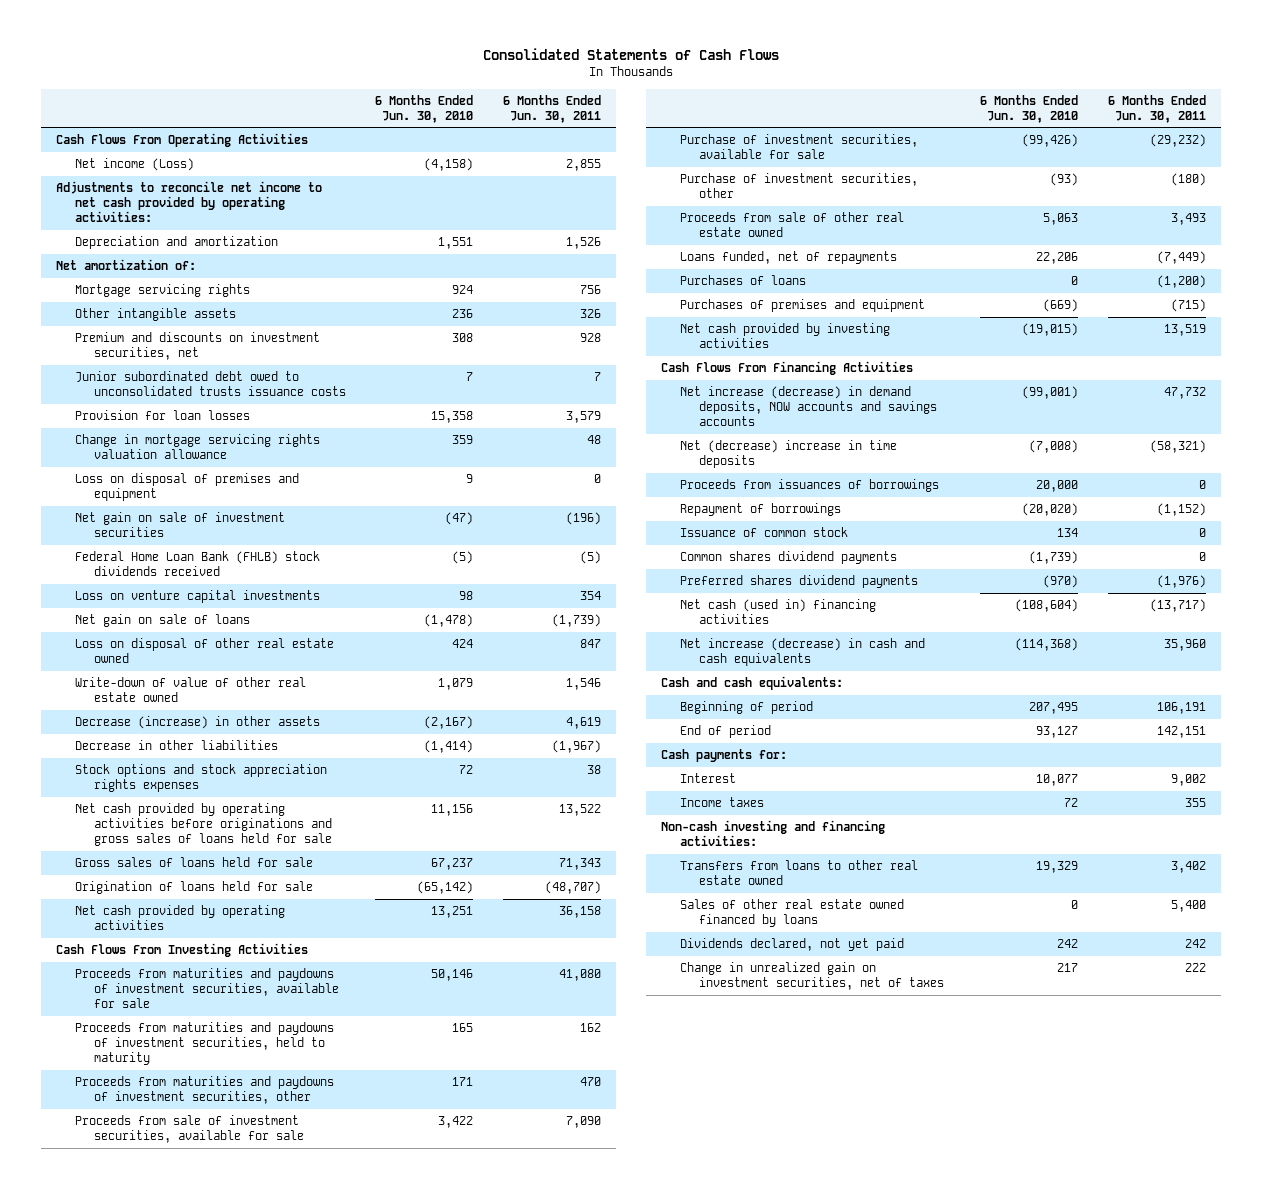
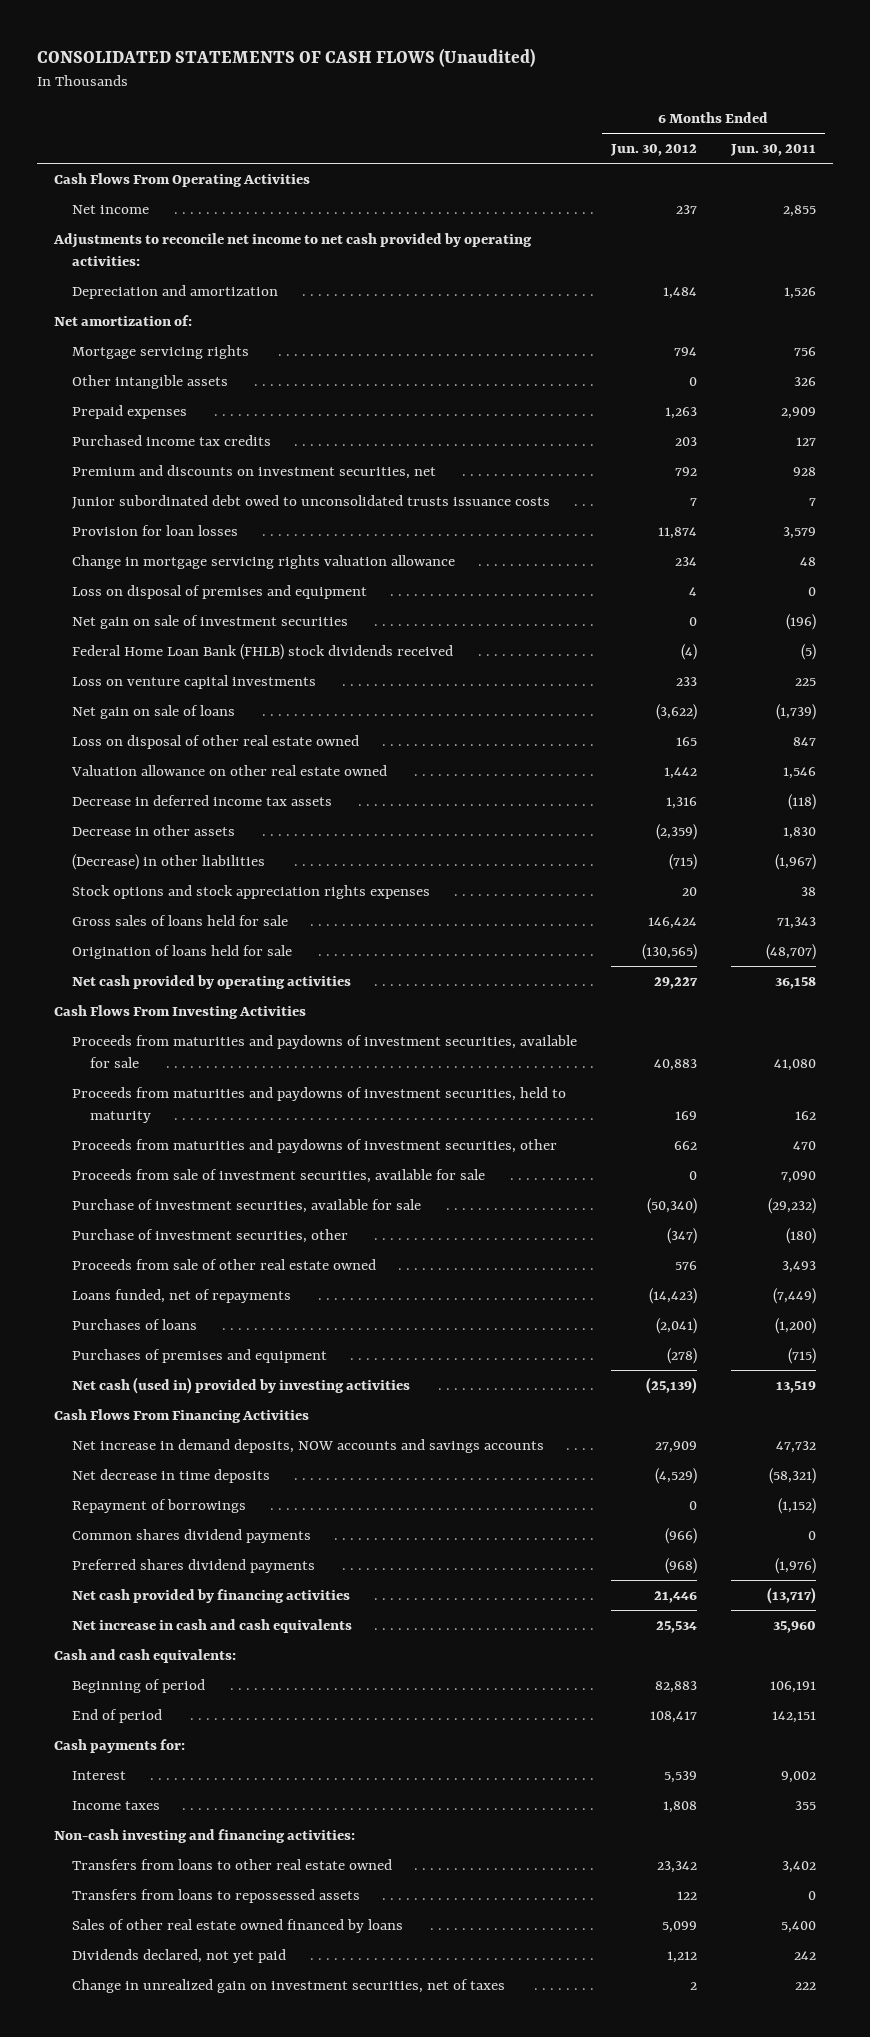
[482,48,779,61] Consolidated Statements of Cash Flows -> [36,48,535,68] CONSOLIDATED STATEMENTS OF CASH FLOWS (Unaudited)
[375,94,474,123] 6 Months Ended Jun. 30, 2010 -> none
none -> [609,143,697,156] Jun. 30, 2012
[74,158,194,172] Net income (Loss) -> [71,204,149,214] Net income
none -> [71,404,187,419] Prepaid expenses
none -> [71,434,271,446] Purchased income tax credits
[580,591,602,601] 354 -> [795,677,817,686] 225
[74,677,306,703] Write-down of value of other real estate owned -> [70,764,387,776] Valuation allowance on other real estate owned
none -> [71,794,332,806] Decrease in deferred income tax assets
[74,716,320,730] Decrease (increase) in other assets -> [71,824,235,836] Decrease in other assets
[566,717,602,730] 4,619 -> [783,826,817,839] 1,830
[74,740,278,751] Decrease in other liabilities -> [71,853,265,870] (Decrease) in other liabilities
[74,803,332,846] Net cash provided by operating activities before originations and gross sales of loans held for sale -> none
[679,323,890,349] Net cash provided by investing activities -> [71,1376,410,1394] Net cash (used in) provided by investing activities
[679,479,939,493] Proceeds from issuances of borrowings -> none
[679,386,937,426] Net increase (decrease) in demand deposits, NOW accounts and savings accounts -> [71,1438,544,1453] Net increase in demand deposits, NOW accounts and savings accounts
[679,440,897,469] Net (decrease) increase in time deposits -> [71,1468,270,1483] Net decrease in time deposits
[679,527,848,538] Issuance of common stock -> none
[679,599,876,625] Net cash (used in) financing activities -> [71,1588,350,1603] Net cash provided by financing activities
[679,638,925,667] Net increase (decrease) in cash and cash equivalents -> [71,1618,352,1633] Net increase in cash and cash equivalents
none -> [71,1888,360,1903] Transfers from loans to repossessed assets

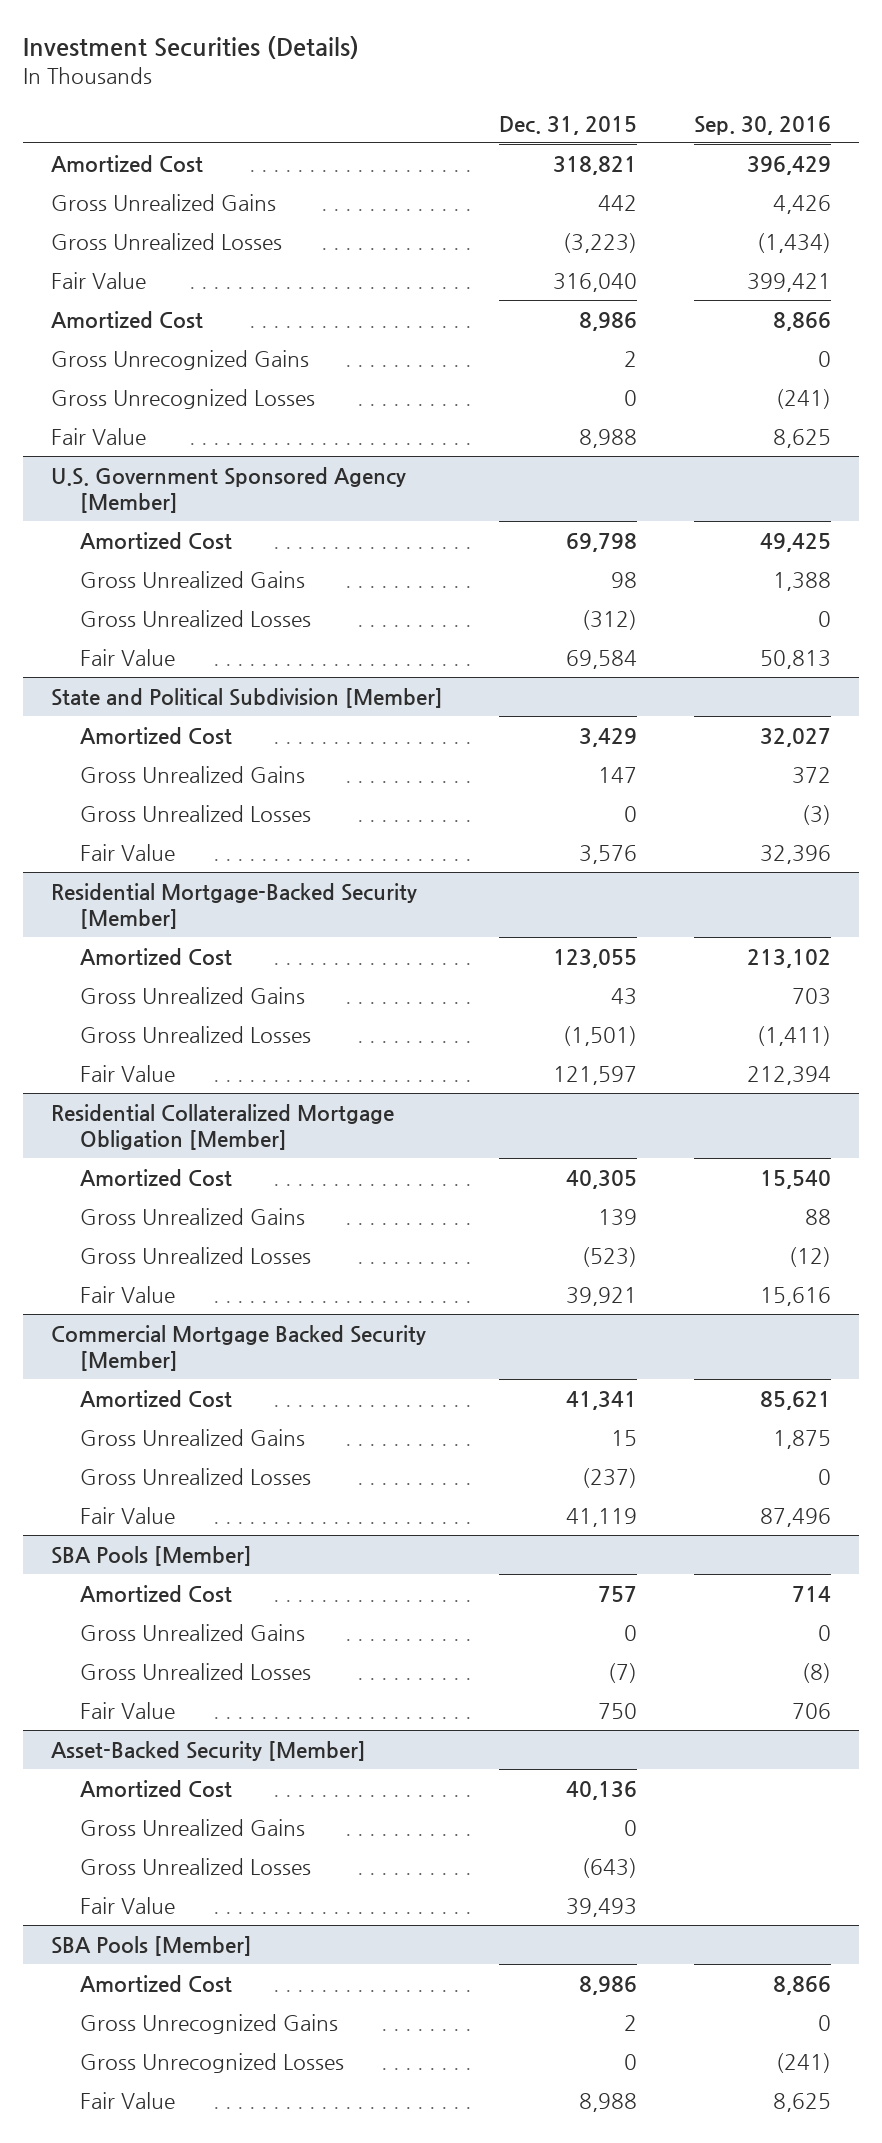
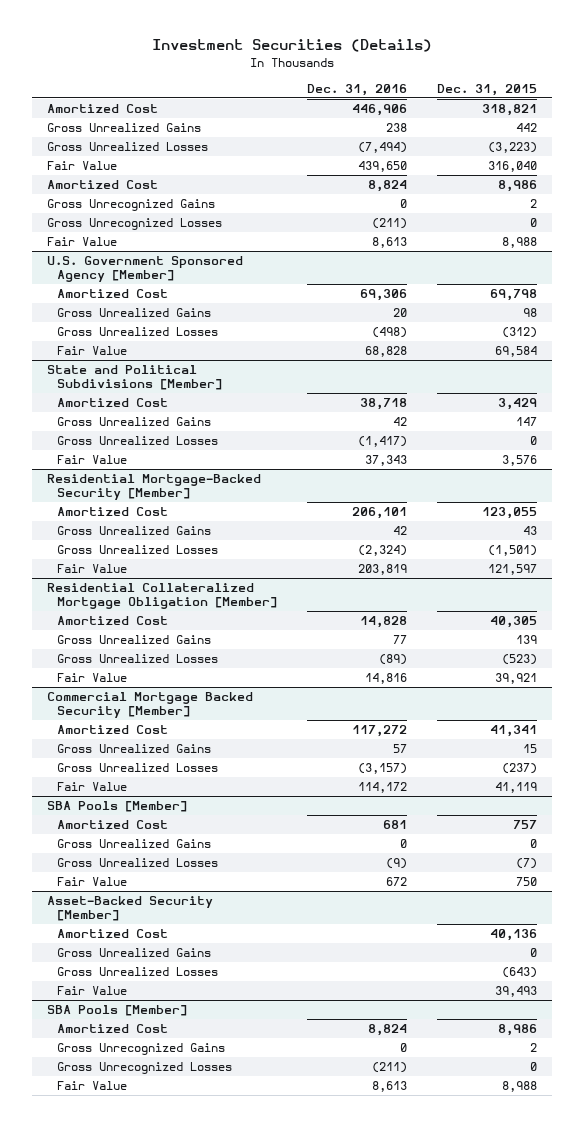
[694,115,832,135] Sep. 30, 2016 -> none
none -> [307,83,408,96] Dec. 31, 2016
[50,687,443,708] State and Political Subdivision [Member] -> [46,365,223,391] State and Political Subdivisions [Member]

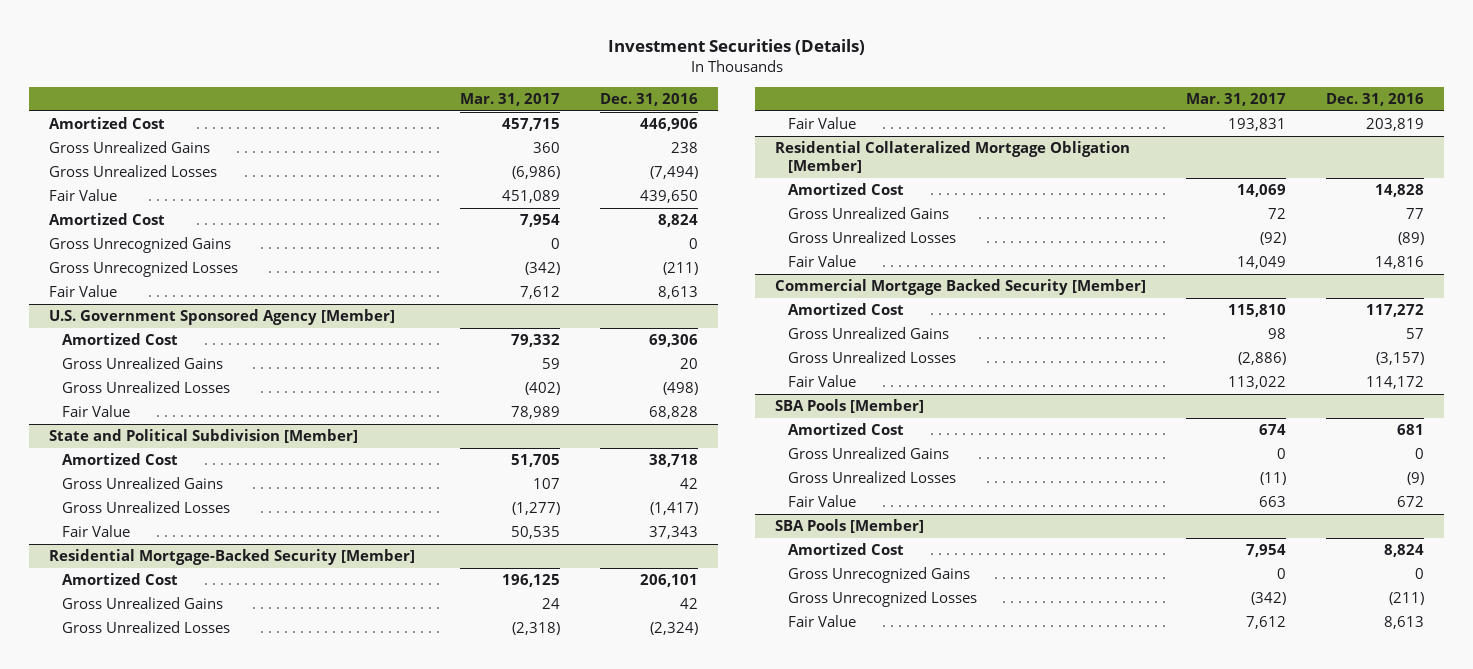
[436,83,537,96] Dec. 31, 2015 -> none
none -> [459,93,560,107] Mar. 31, 2017
[46,365,223,391] State and Political Subdivisions [Member] -> [48,429,358,444] State and Political Subdivision [Member]
[46,896,213,922] Asset-Backed Security [Member] -> none
[57,929,169,939] Amortized Cost -> none
[57,948,212,958] Gross Unrealized Gains -> none
[57,967,219,977] Gross Unrealized Losses -> none
[57,986,128,996] Fair Value -> none

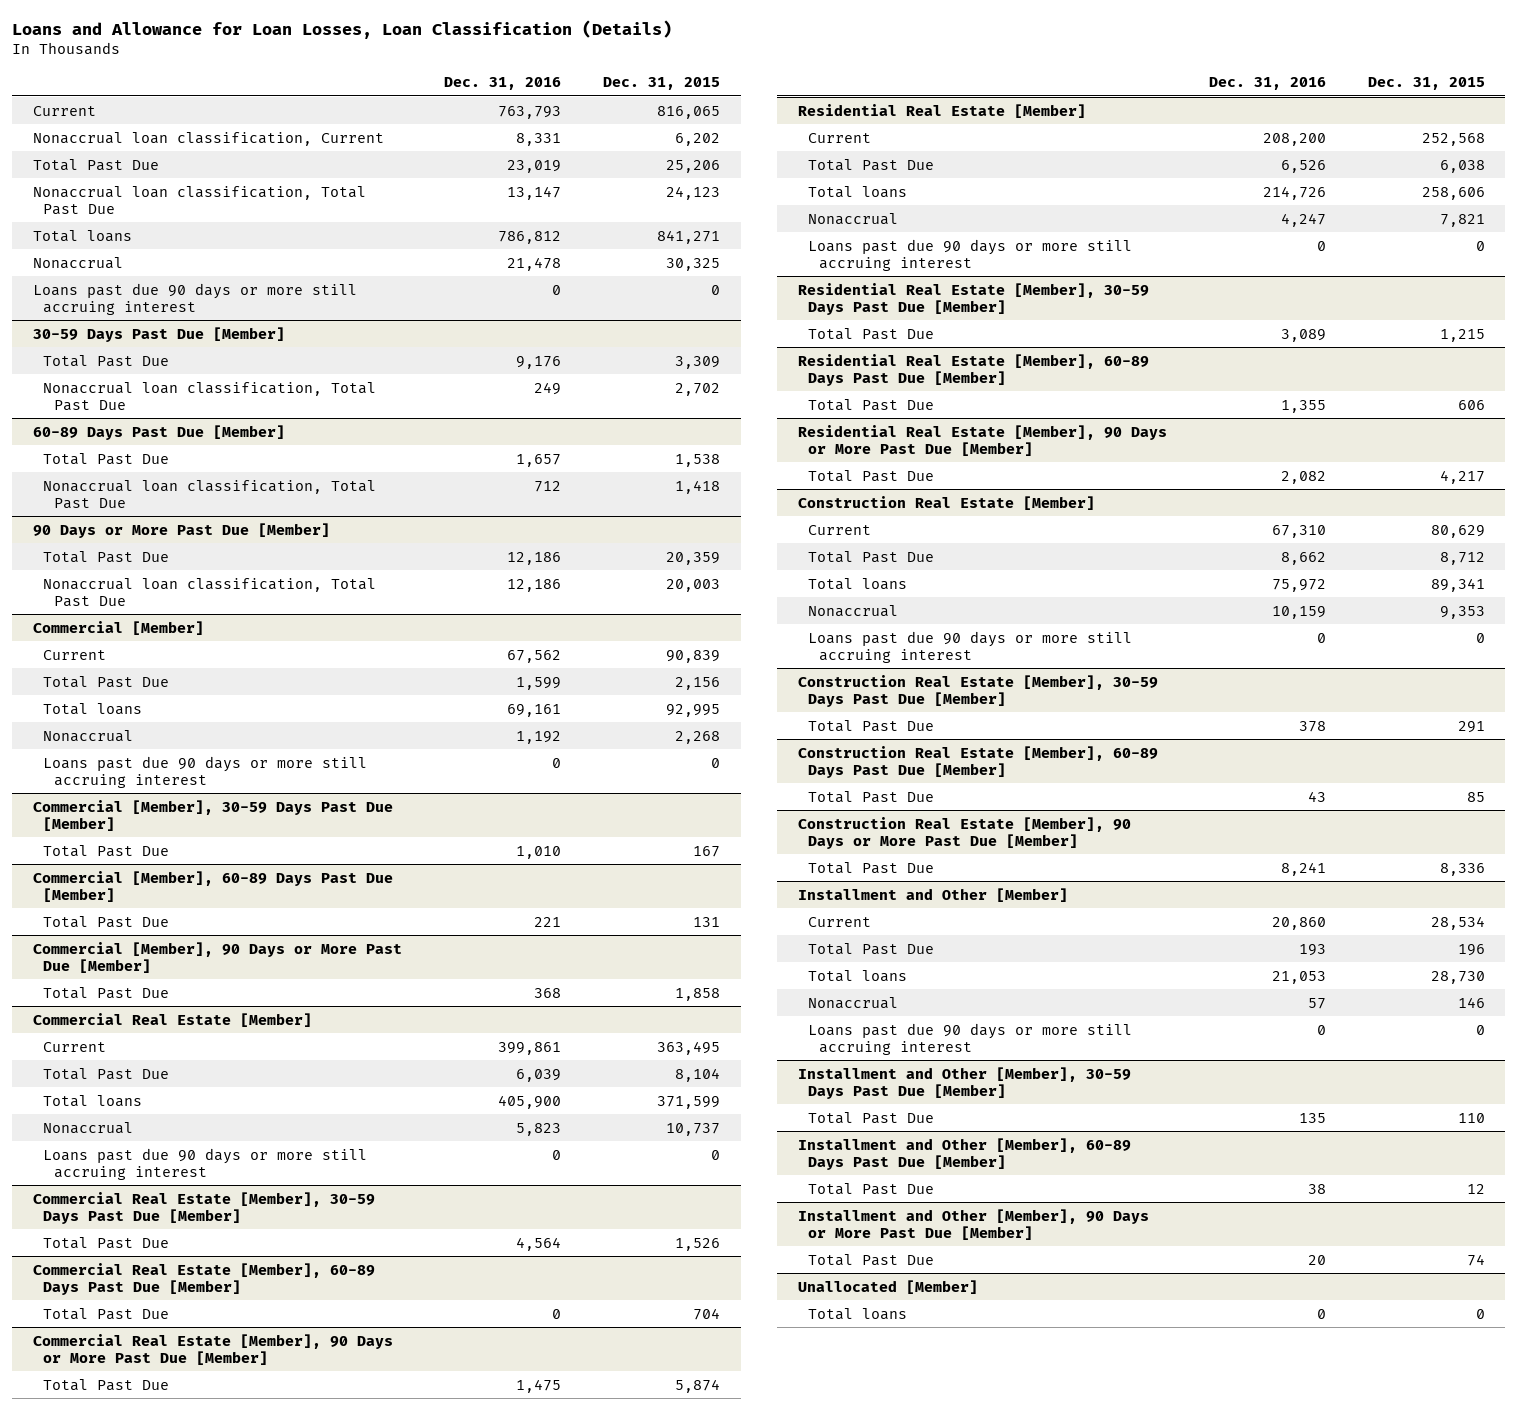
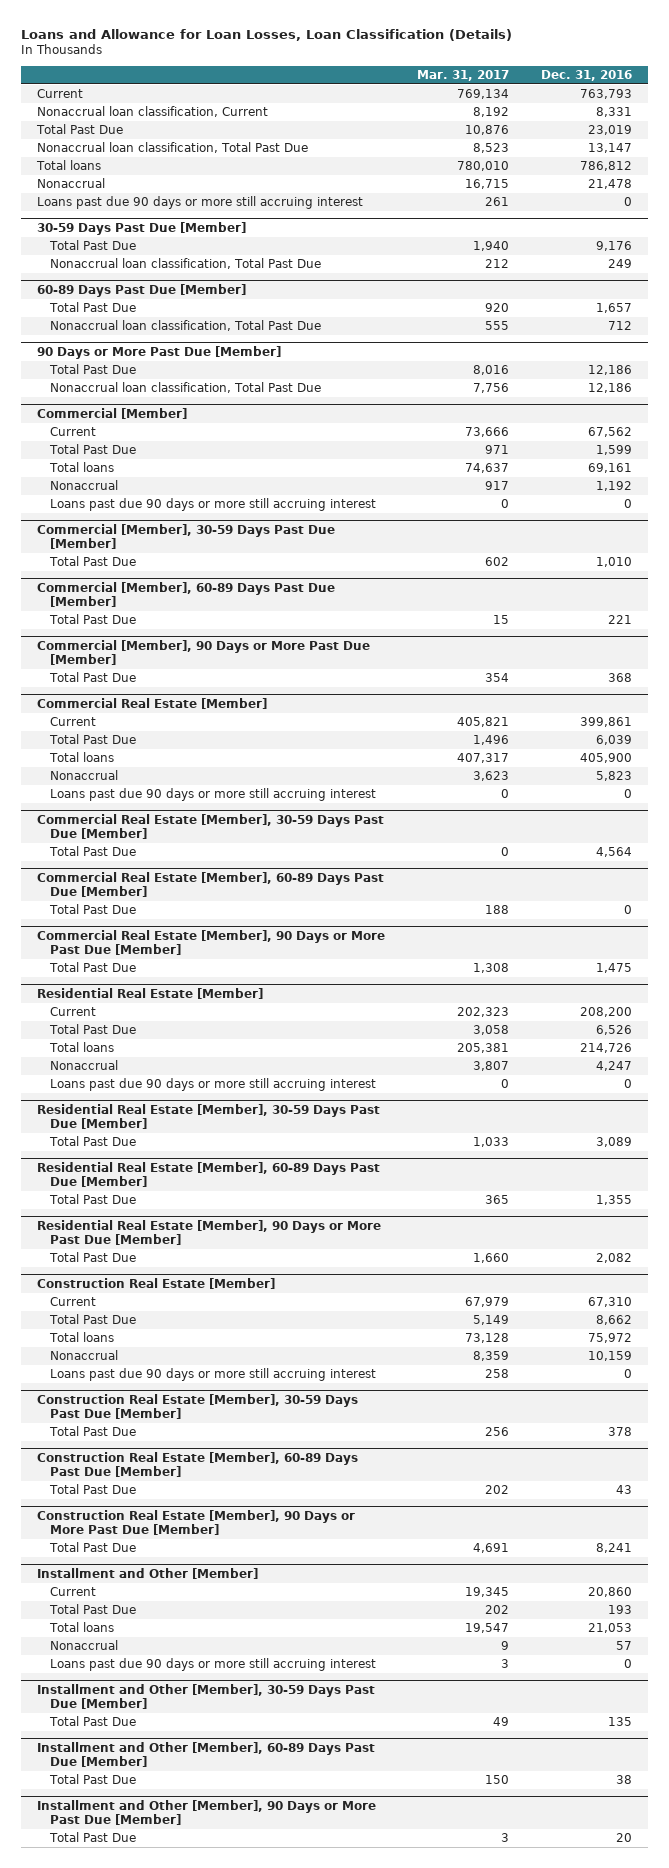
[602,77,720,91] Dec. 31, 2015 -> none
none -> [417,69,510,81] Mar. 31, 2017
[797,1279,978,1294] Unallocated [Member] -> none
[808,1307,908,1320] Total loans -> none

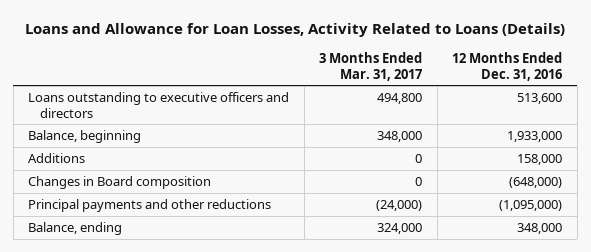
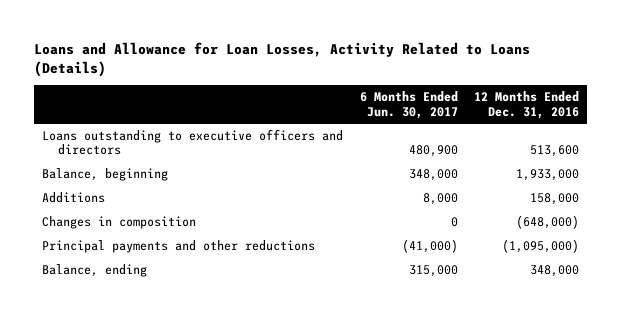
[319,52,423,81] 3 Months Ended Mar. 31, 2017 -> none
none -> [359,91,458,119] 6 Months Ended Jun. 30, 2017
[28,176,212,190] Changes in Board composition -> [42,216,197,230] Changes in composition

